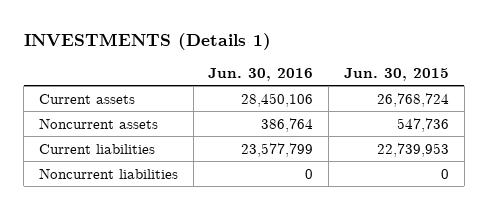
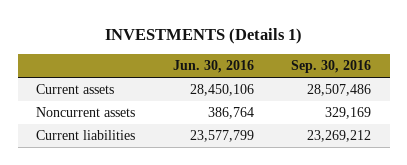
[343,67,449,81] Jun. 30, 2015 -> none
none -> [291,60,372,74] Sep. 30, 2016
[38,167,178,179] Noncurrent liabilities -> none

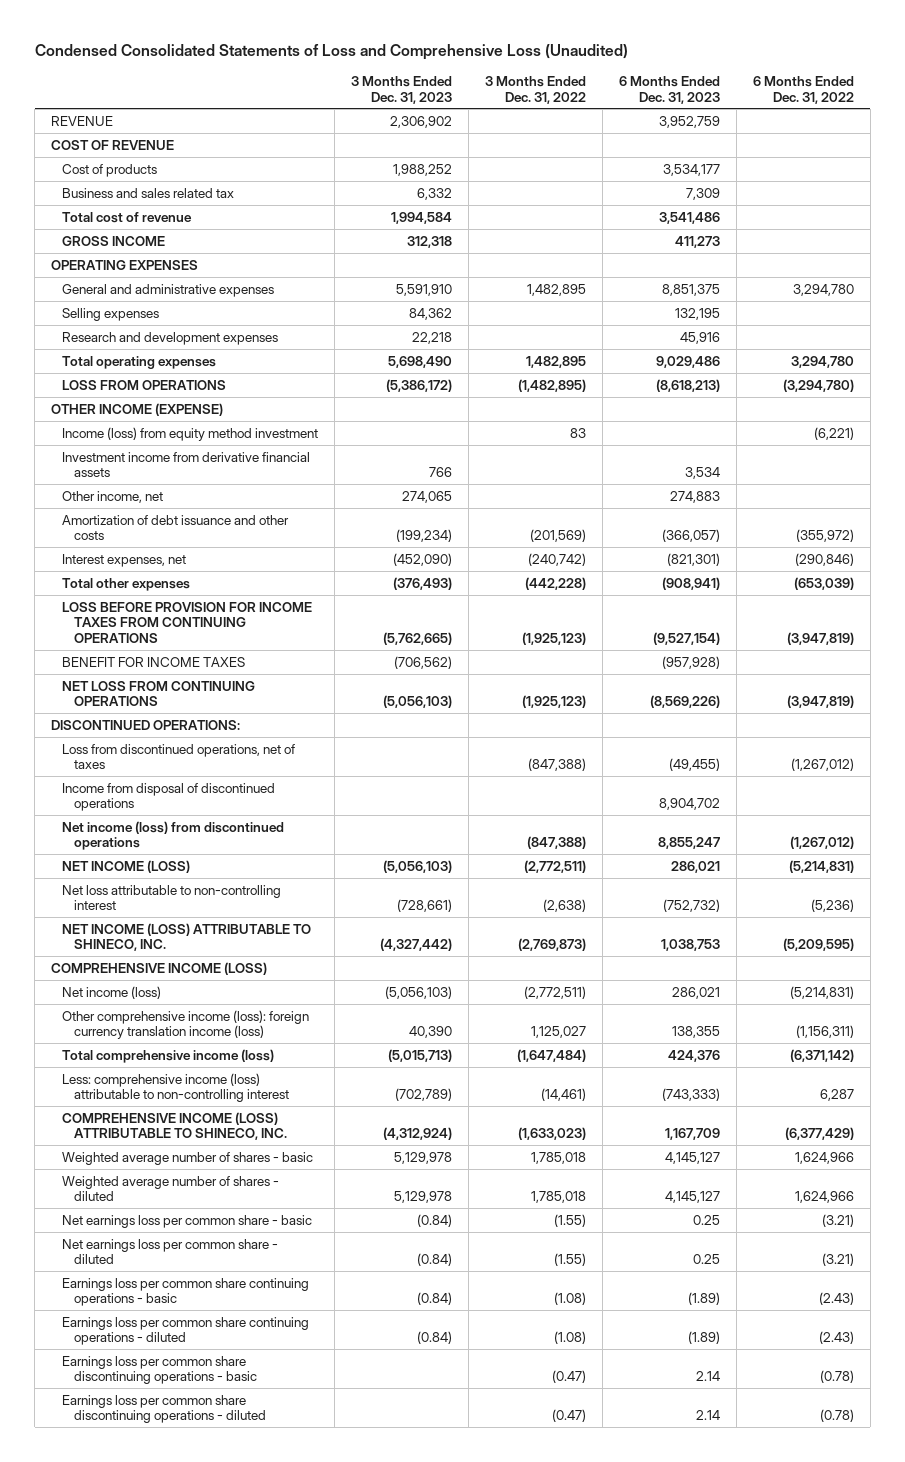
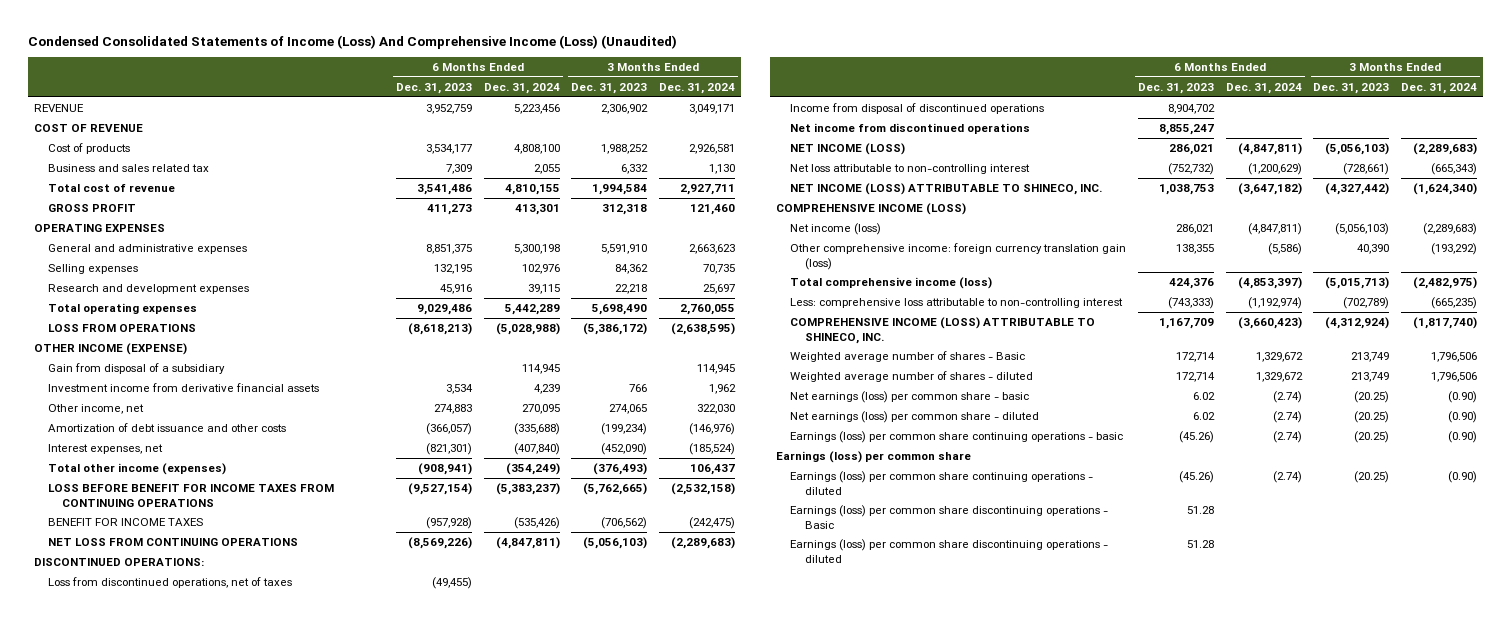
[34,43,628,60] Condensed Consolidated Statements of Loss and Comprehensive Loss (Unaudited) -> [27,34,677,49] Condensed Consolidated Statements of Income (Loss) And Comprehensive Income (Loss) (Unaudited)
[485,75,587,104] 3 Months Ended Dec. 31, 2022 -> none
[752,75,854,104] 6 Months Ended Dec. 31, 2022 -> none
none -> [483,82,560,94] Dec. 31, 2024
none -> [659,82,736,94] Dec. 31, 2024
[62,235,166,246] GROSS INCOME -> [48,203,137,212] GROSS PROFIT
[62,426,319,441] Income (loss) from equity method investment -> none
none -> [48,362,226,374] Gain from disposal of a subsidiary
[62,577,191,591] Total other expenses -> [48,462,227,475] Total other income (expenses)
[62,601,313,644] LOSS BEFORE PROVISION FOR INCOME TAXES FROM CONTINUING OPERATIONS -> [48,483,335,507] LOSS BEFORE BENEFIT FOR INCOME TAXES FROM CONTINUING OPERATIONS
[62,820,285,851] Net income (loss) from discontinued operations -> [790,122,1031,134] Net income from discontinued operations
[62,1009,310,1040] Other comprehensive income (loss): foreign currency translation income (loss) -> [790,242,1127,270] Other comprehensive income: foreign currency translation gain (loss)
[62,1072,289,1103] Less: comprehensive income (loss) attributable to non-controlling interest -> [790,297,1124,308] Less: comprehensive loss attributable to non-controlling interest
[62,1151,314,1165] Weighted average number of shares - basic -> [790,350,1026,362] Weighted average number of shares - Basic
[394,1151,453,1164] 5,129,978 -> [1351,351,1390,362] 213,749
[664,1151,720,1164] 4,145,127 -> [1175,351,1215,362] 172,714
[394,1191,453,1204] 5,129,978 -> [1351,371,1390,382] 213,749
[664,1191,720,1204] 4,145,127 -> [1175,371,1215,382] 172,714
[62,1214,313,1228] Net earnings loss per common share - basic -> [790,390,1030,403] Net earnings (loss) per common share - basic
[417,1213,453,1227] (0.84) -> [1354,390,1390,403] (20.25)
[692,1214,720,1225] 0.25 -> [1192,391,1215,400] 6.02
[62,1238,279,1265] Net earnings loss per common share - diluted -> [790,410,1040,423] Net earnings (loss) per common share - diluted
[417,1253,453,1267] (0.84) -> [1354,410,1390,423] (20.25)
[692,1254,720,1265] 0.25 -> [1192,411,1215,420] 6.02
[62,1277,310,1307] Earnings loss per common share continuing operations - basic -> [790,430,1124,443] Earnings (loss) per common share continuing operations - basic
[417,1292,453,1306] (0.84) -> [1354,430,1390,443] (20.25)
[687,1292,720,1306] (1.89) -> [1178,430,1214,443] (45.26)
none -> [775,450,971,463] Earnings (loss) per common share
[62,1316,310,1346] Earnings loss per common share continuing operations - diluted -> [790,470,1094,495] Earnings (loss) per common share continuing operations - diluted
[417,1331,453,1345] (0.84) -> [1354,470,1390,483] (20.25)
[687,1331,720,1345] (1.89) -> [1178,470,1214,483] (45.26)
[62,1355,257,1385] Earnings loss per common share discontinuing operations - basic -> [790,504,1109,529] Earnings (loss) per common share discontinuing operations - Basic
[695,1371,720,1382] 2.14 -> [1186,505,1214,514] 51.28
[62,1394,266,1424] Earnings loss per common share discontinuing operations - diluted -> [790,538,1109,563] Earnings (loss) per common share discontinuing operations - diluted
[695,1410,720,1421] 2.14 -> [1186,539,1214,548] 51.28

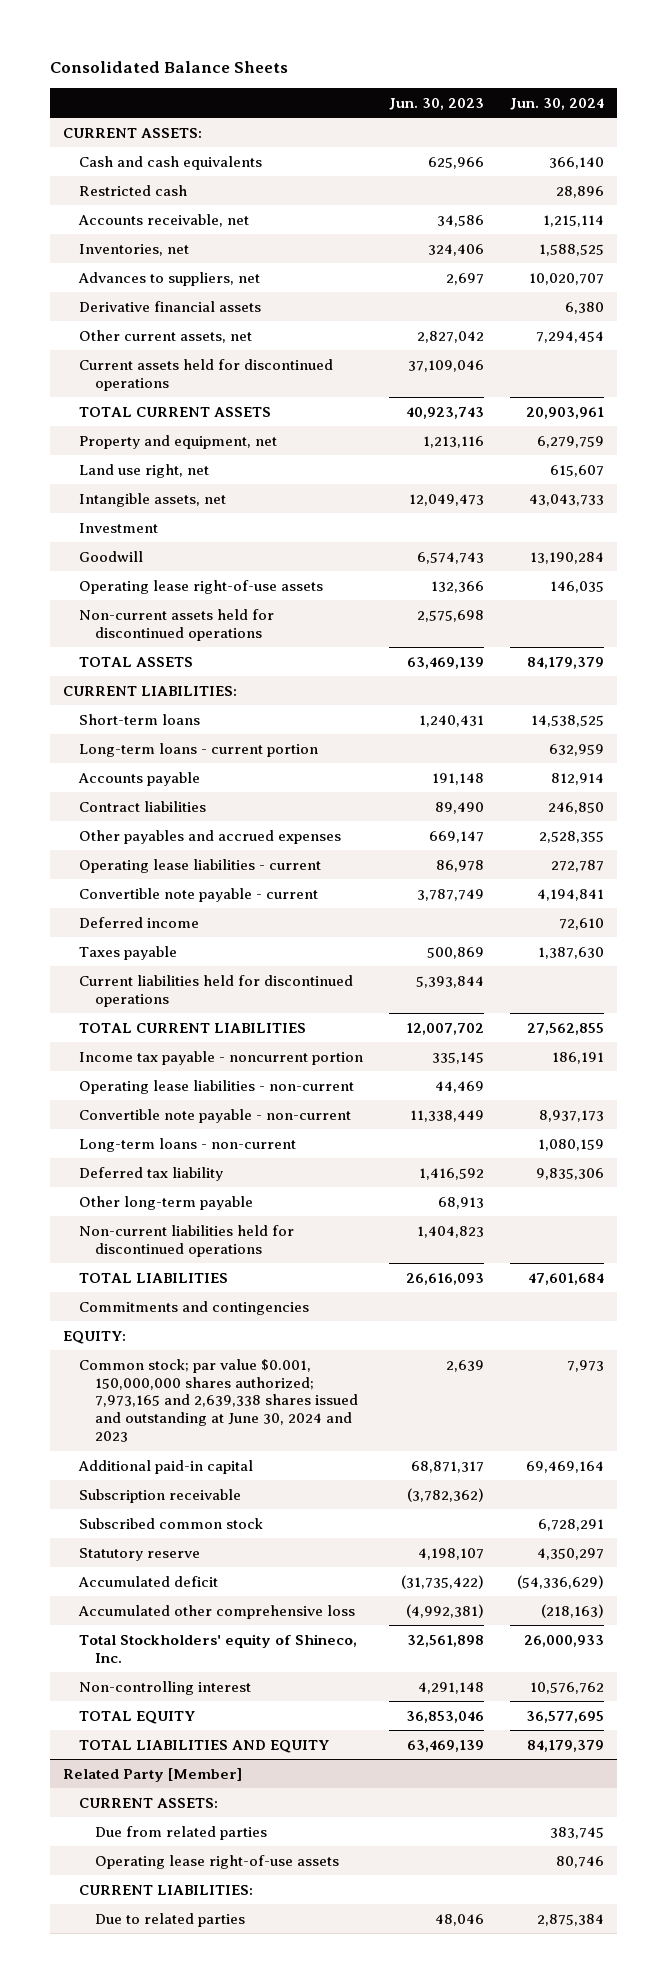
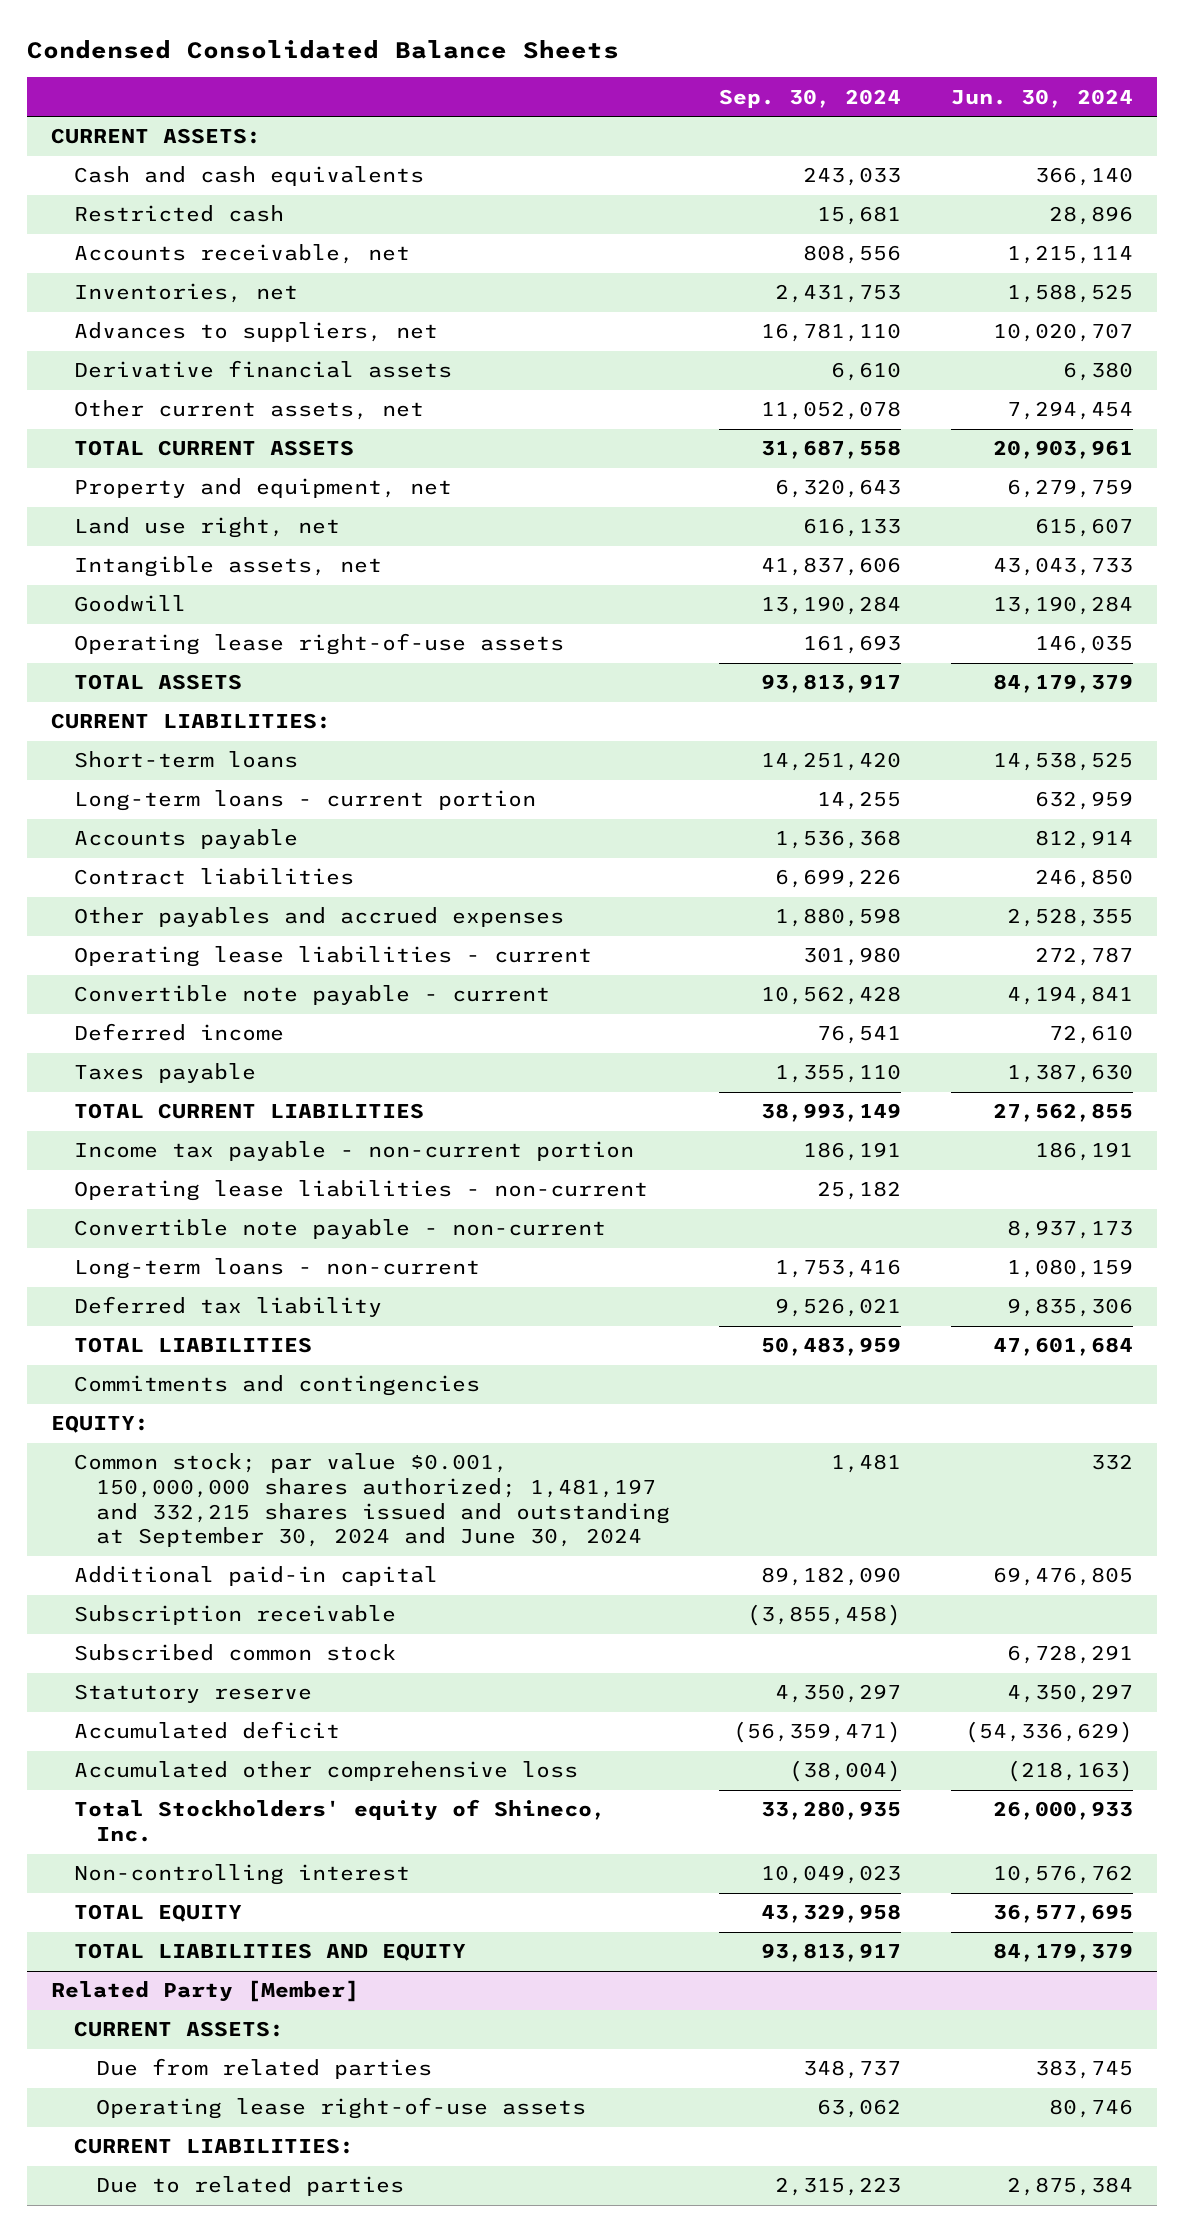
[50,61,289,74] Consolidated Balance Sheets -> [26,39,619,59] Condensed Consolidated Balance Sheets
[388,97,484,110] Jun. 30, 2023 -> none
none -> [719,88,902,108] Sep. 30, 2024
[78,358,333,391] Current assets held for discontinued operations -> none
[78,522,158,533] Investment -> none
[78,608,274,641] Non-current assets held for discontinued operations -> none
[78,974,353,1007] Current liabilities held for discontinued operations -> none
[78,1050,363,1065] Income tax payable - noncurrent portion -> [73,1141,634,1162] Income tax payable - non-current portion
[78,1195,253,1210] Other long-term payable -> none
[78,1224,294,1257] Non-current liabilities held for discontinued operations -> none
[78,1358,358,1443] Common stock; par value $0.001, 150,000,000 shares authorized; 7,973,165 and 2,639,338 shares issued and outstanding at June 30, 2024 and 2023 -> [73,1453,671,1548] Common stock; par value $0.001, 150,000,000 shares authorized; 1,481,197 and 332,215 shares issued and outstanding at September 30, 2024 and June 30, 2024
[566,1359,604,1372] 7,973 -> [1090,1454,1133,1471] 332
[525,1460,604,1473] 69,469,164 -> [992,1567,1133,1587] 69,476,805

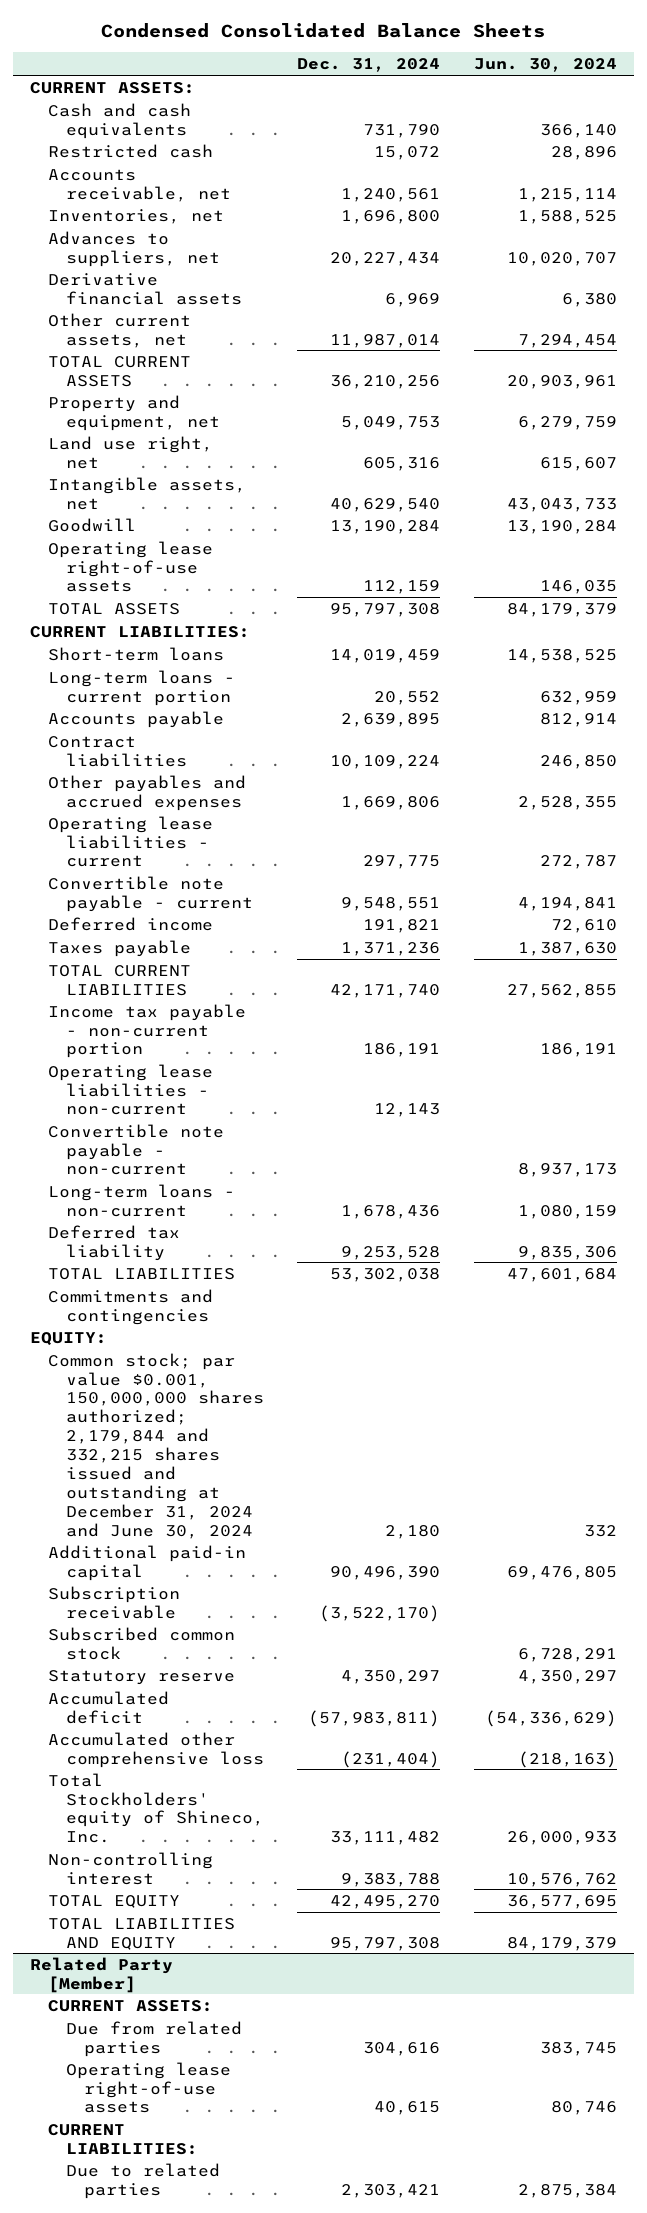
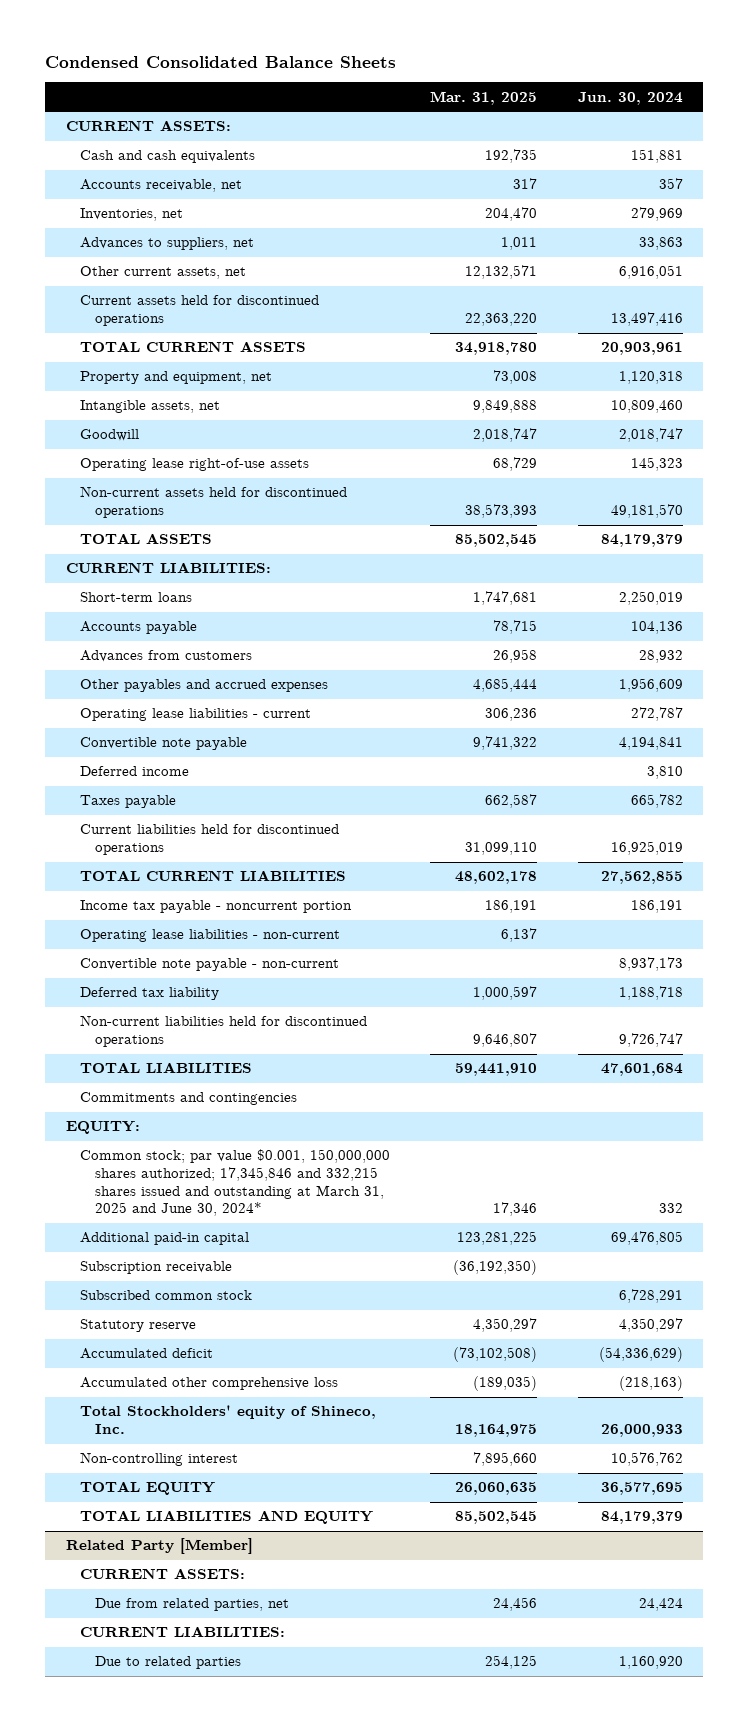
[297,58,441,73] Dec. 31, 2024 -> none
none -> [430,90,538,105] Mar. 31, 2025
[47,143,213,158] Restricted cash -> none
[47,272,242,305] Derivative financial assets -> none
[539,123,617,138] 366,140 -> [630,149,683,164] 151,881
[517,187,617,202] 1,215,114 -> [658,178,683,190] 357
[517,209,617,224] 1,588,525 -> [630,207,683,222] 279,969
[506,251,617,266] 10,020,707 -> [638,237,683,251] 33,863
[517,333,617,348] 7,294,454 -> [618,265,683,280] 6,916,051
none -> [80,295,320,327] Current assets held for discontinued operations
[47,435,213,469] Land use right, net -> none
[517,415,617,430] 6,279,759 -> [618,371,683,385] 1,120,318
[506,497,617,512] 43,043,733 -> [610,400,683,414] 10,809,460
[506,519,617,534] 13,190,284 -> [618,428,683,443] 2,018,747
[539,580,617,595] 146,035 -> [630,457,683,472] 145,323
none -> [80,486,348,519] Non-current assets held for discontinued operations
[47,669,235,706] Long-term loans - current portion -> none
[47,735,187,767] Contract liabilities -> none
[506,648,617,663] 14,538,525 -> [618,591,683,606] 2,250,019
[539,712,617,727] 812,914 -> [630,621,683,635] 104,136
none -> [80,650,253,663] Advances from customers
[517,795,617,810] 2,528,355 -> [618,678,683,693] 1,956,609
[47,875,253,912] Convertible note payable - current -> [80,737,248,751] Convertible note payable
[550,918,617,933] 72,610 -> [646,766,683,780] 3,810
[517,941,617,956] 1,387,630 -> [630,794,683,809] 665,782
none -> [80,824,340,856] Current liabilities held for discontinued operations
[47,1003,246,1059] Income tax payable - non-current portion -> [80,900,353,914] Income tax payable - noncurrent portion
[47,1183,235,1217] Long-term loans - non-current -> none
[517,1245,617,1260] 9,835,306 -> [618,986,683,1001] 1,188,718
none -> [80,1015,368,1048] Non-current liabilities held for discontinued operations
[47,1352,264,1539] Common stock; par value $0.001, 150,000,000 shares authorized; 2,179,844 and 332,215 shares issued and outstanding at December 31, 2024 and June 30, 2024 -> [80,1149,391,1217] Common stock; par value $0.001, 150,000,000 shares authorized; 17,345,846 and 332,215 shares issued and outstanding at March 31, 2025 and June 30, 2024*
[65,2061,231,2114] Operating lease right-of-use assets -> none
[65,2020,242,2057] Due from related parties -> [94,1598,289,1612] Due from related parties, net
[539,2041,617,2056] 383,745 -> [638,1598,683,1612] 24,424
[517,2183,617,2198] 2,875,384 -> [618,1656,683,1670] 1,160,920

